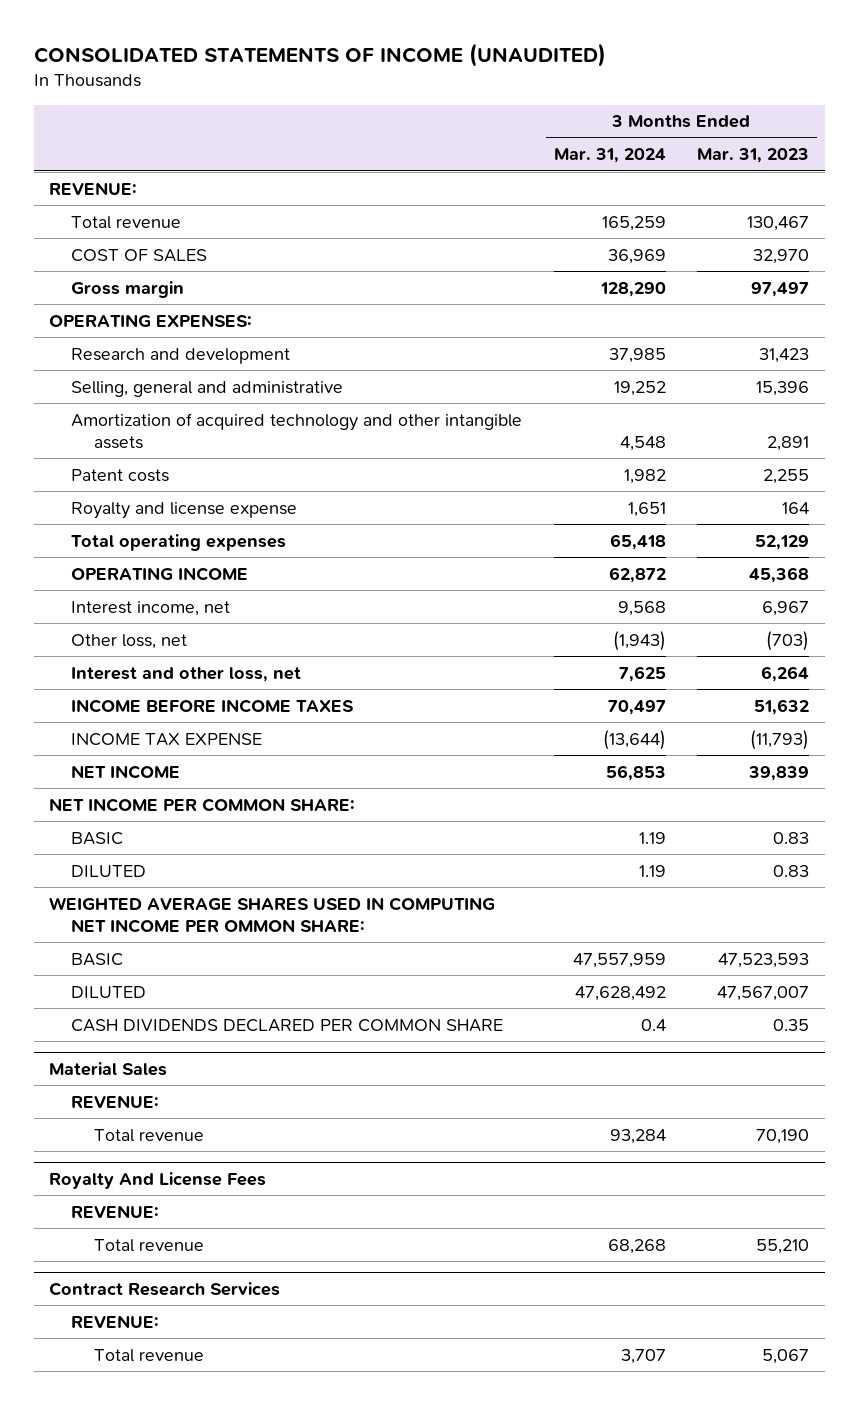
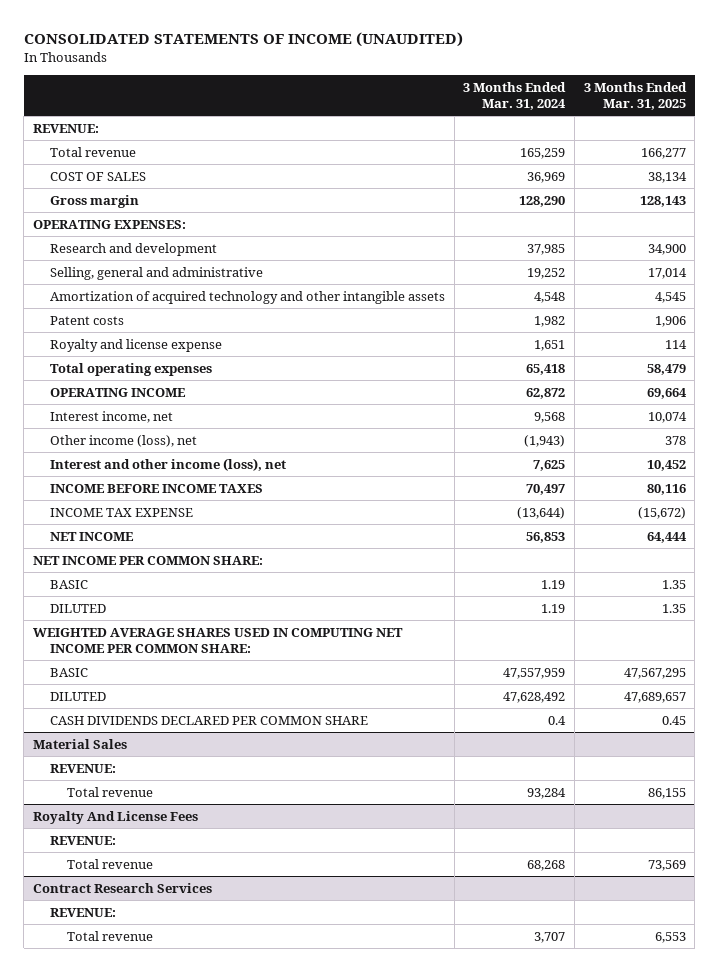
[697,148,810,164] Mar. 31, 2023 -> none
none -> [583,81,687,111] 3 Months Ended Mar. 31, 2025
[71,633,188,649] Other loss, net -> [49,434,197,447] Other income (loss), net
[71,666,302,682] Interest and other loss, net -> [49,457,286,471] Interest and other income (loss), net
[49,896,496,934] WEIGHTED AVERAGE SHARES USED IN COMPUTING NET INCOME PER OMMON SHARE: -> [33,627,404,654] WEIGHTED AVERAGE SHARES USED IN COMPUTING NET INCOME PER COMMON SHARE:

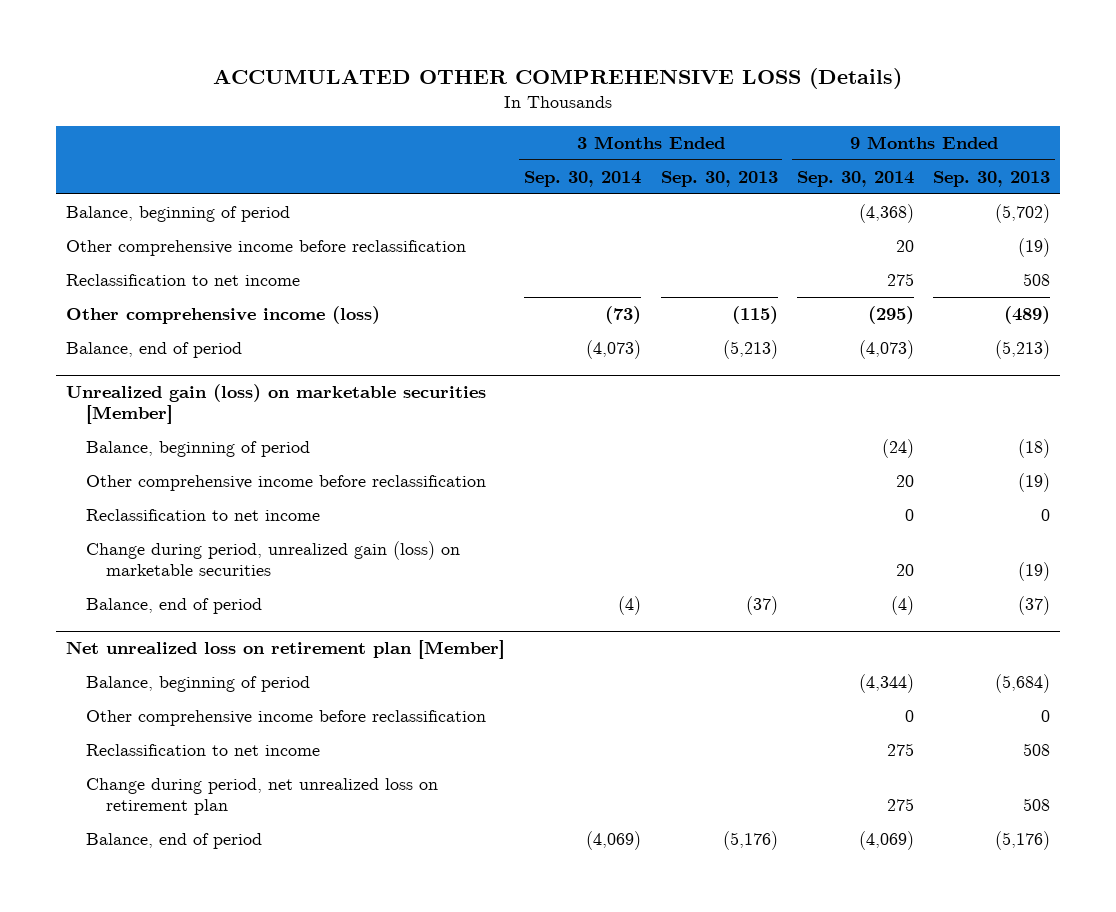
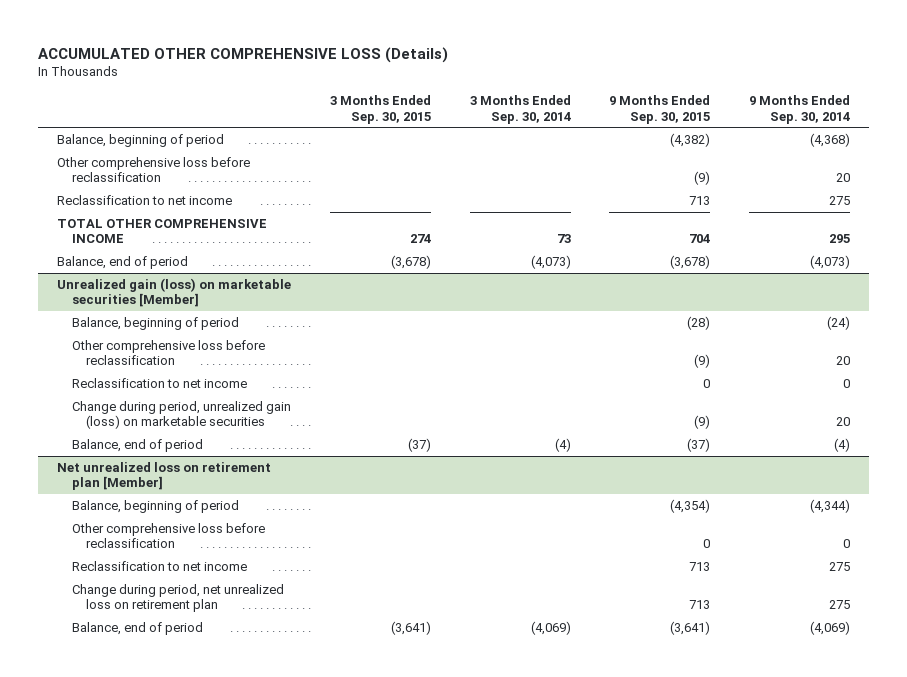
[660,170,778,187] Sep. 30, 2013 -> none
[933,170,1051,187] Sep. 30, 2013 -> none
none -> [329,95,431,124] 3 Months Ended Sep. 30, 2015
none -> [609,95,711,124] 9 Months Ended Sep. 30, 2015
[65,240,466,257] Other comprehensive income before reclassification -> [57,156,251,183] Other comprehensive loss before reclassification
[65,306,380,325] Other comprehensive income (loss) -> [57,218,268,244] TOTAL OTHER COMPREHENSIVE INCOME
[605,306,642,325] (73) -> [556,234,571,244] 73
[867,306,914,325] (295) -> [828,234,850,244] 295
[86,475,487,492] Other comprehensive income before reclassification -> [71,339,265,366] Other comprehensive loss before reclassification
[86,710,487,727] Other comprehensive income before reclassification -> [71,522,265,549] Other comprehensive loss before reclassification

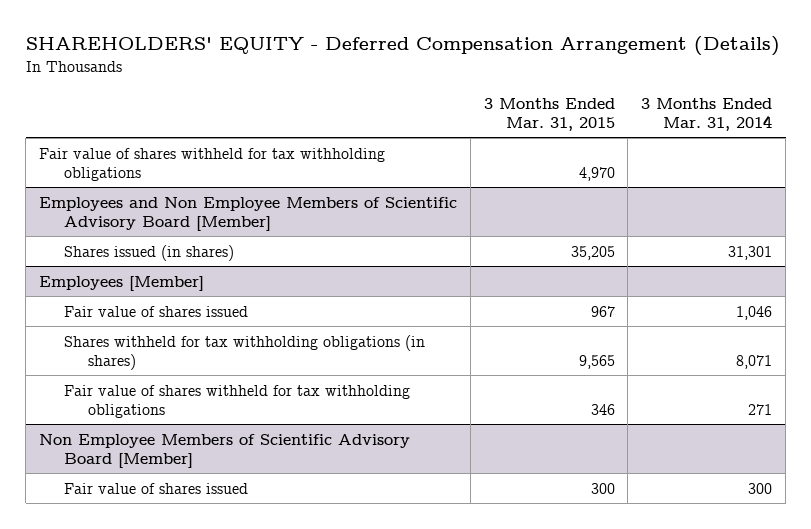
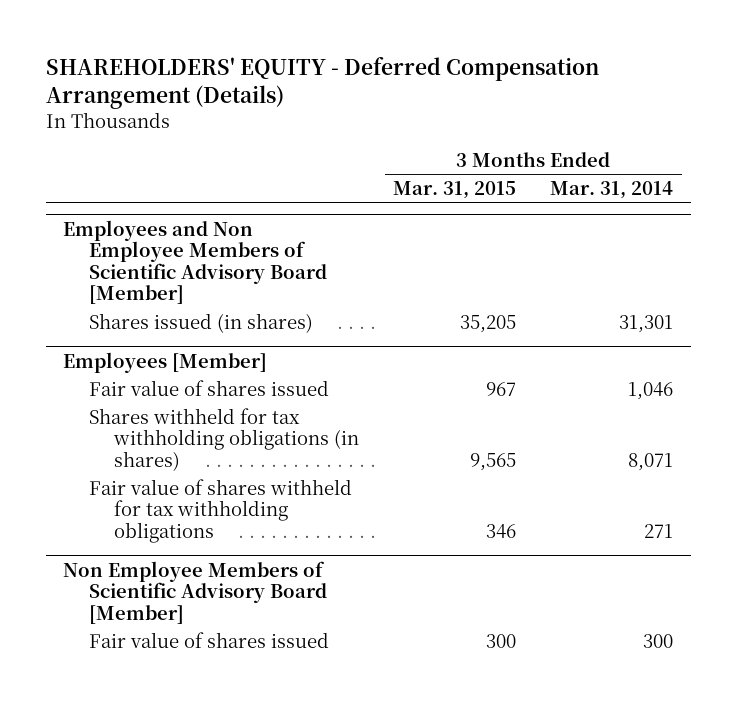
[38,147,385,181] Fair value of shares withheld for tax withholding obligations -> none

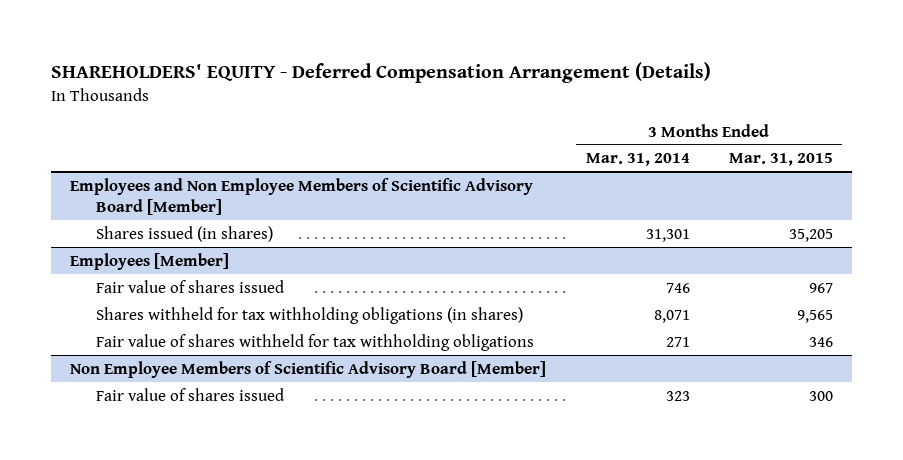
[628,381,674,400] 1,046 -> [665,282,690,293] 746
[643,633,674,648] 300 -> [665,390,690,401] 323

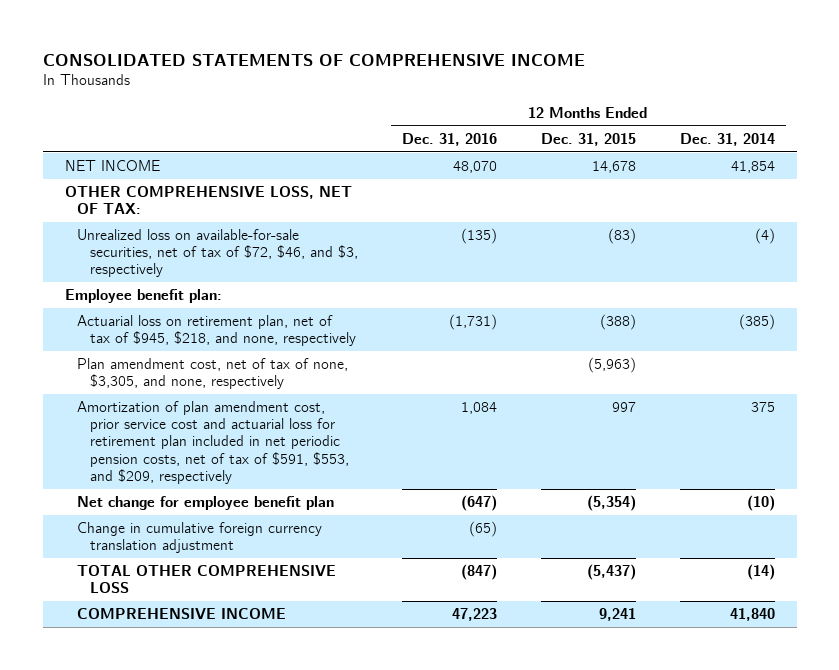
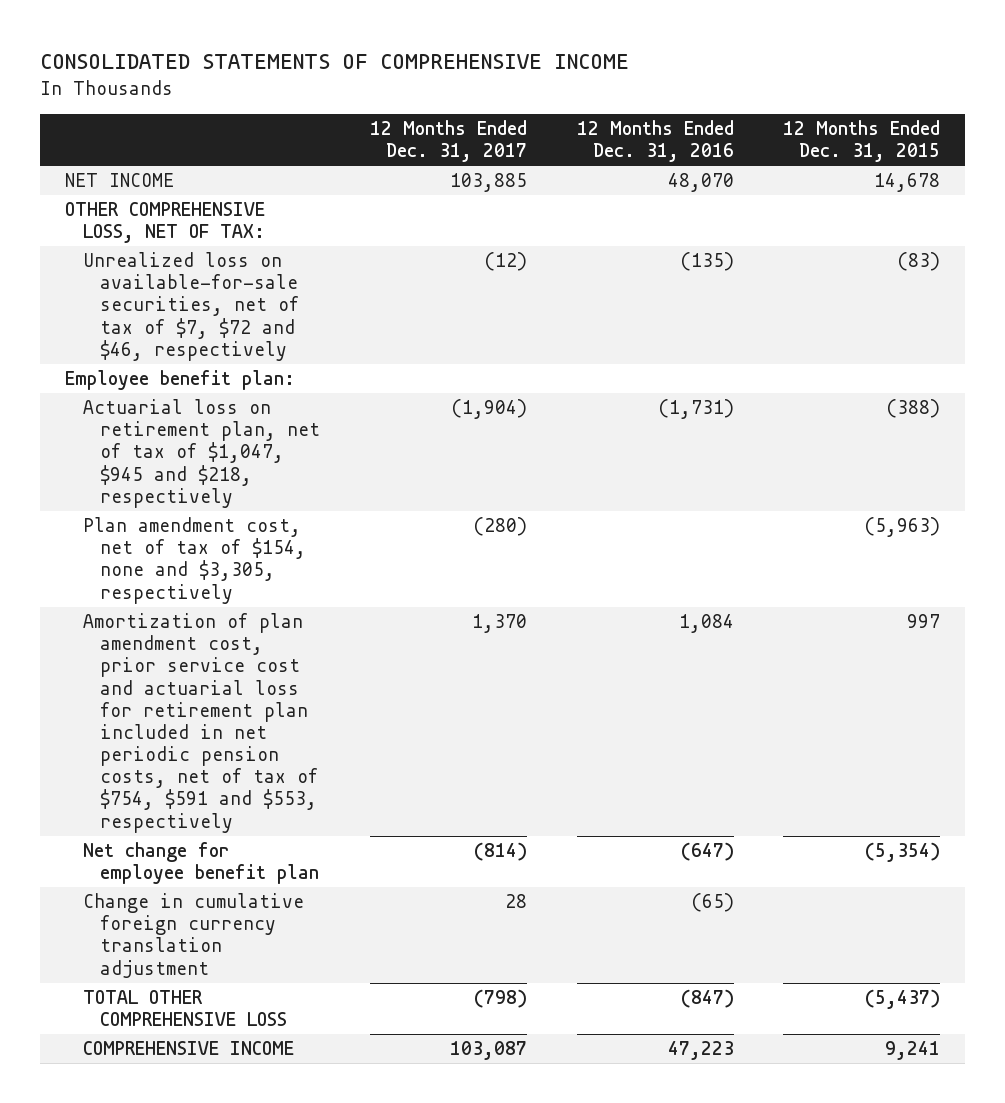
[679,132,775,146] Dec. 31, 2014 -> none
none -> [369,119,527,162] 12 Months Ended Dec. 31, 2017
[77,228,359,278] Unrealized loss on available-for-sale securities, net of tax of $72, $46, and $3, respectively -> [82,252,300,361] Unrealized loss on available-for-sale securities, net of tax of $7, $72 and $46, respectively
[77,314,357,347] Actuarial loss on retirement plan, net of tax of $945, $218, and none, respectively -> [82,399,321,508] Actuarial loss on retirement plan, net of tax of $1,047, $945 and $218, respectively
[77,357,349,390] Plan amendment cost, net of tax of none, $3,305, and none, respectively -> [82,517,307,604] Plan amendment cost, net of tax of $154, none and $3,305, respectively
[77,400,350,484] Amortization of plan amendment cost, prior service cost and actuarial loss for retirement plan included in net periodic pension costs, net of tax of $591, $553, and $209, respectively -> [82,613,319,833] Amortization of plan amendment cost, prior service cost and actuarial loss for retirement plan included in net periodic pension costs, net of tax of $754, $591 and $553, respectively

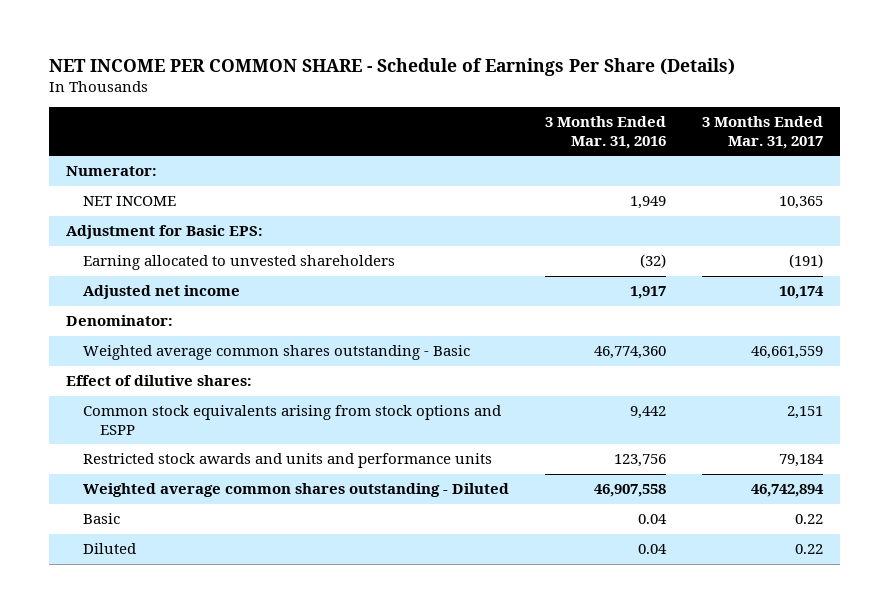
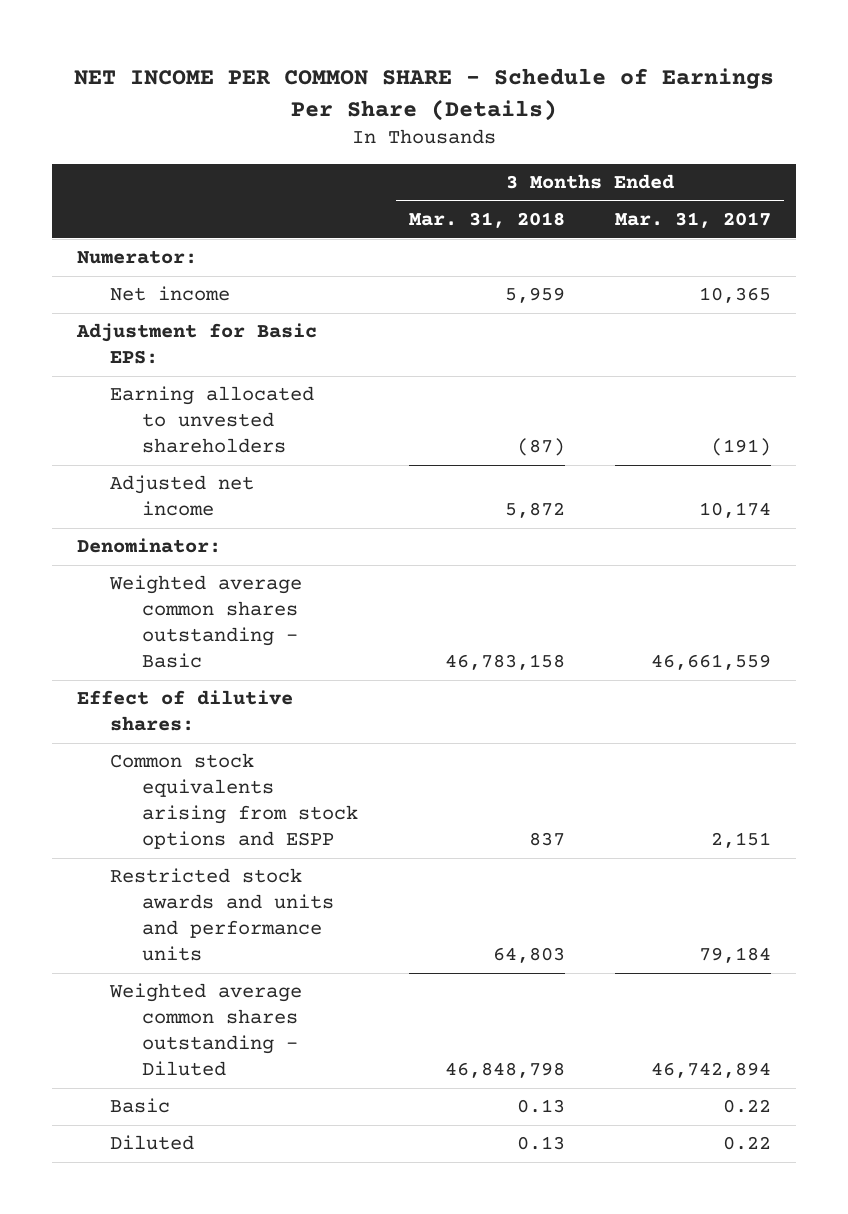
[544,116,666,150] 3 Months Ended Mar. 31, 2016 -> none
none -> [408,212,565,229] Mar. 31, 2018
[83,196,177,207] NET INCOME -> [109,286,230,302] Net income

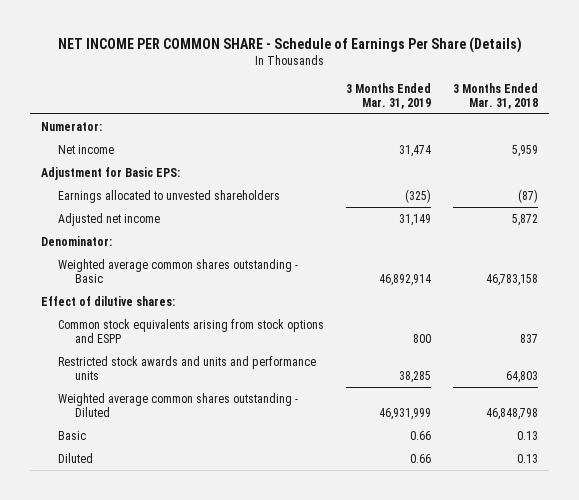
[615,212,772,229] Mar. 31, 2017 -> none
none -> [346,82,432,109] 3 Months Ended Mar. 31, 2019
[109,386,314,454] Earning allocated to unvested shareholders -> [58,189,281,203] Earnings allocated to unvested shareholders

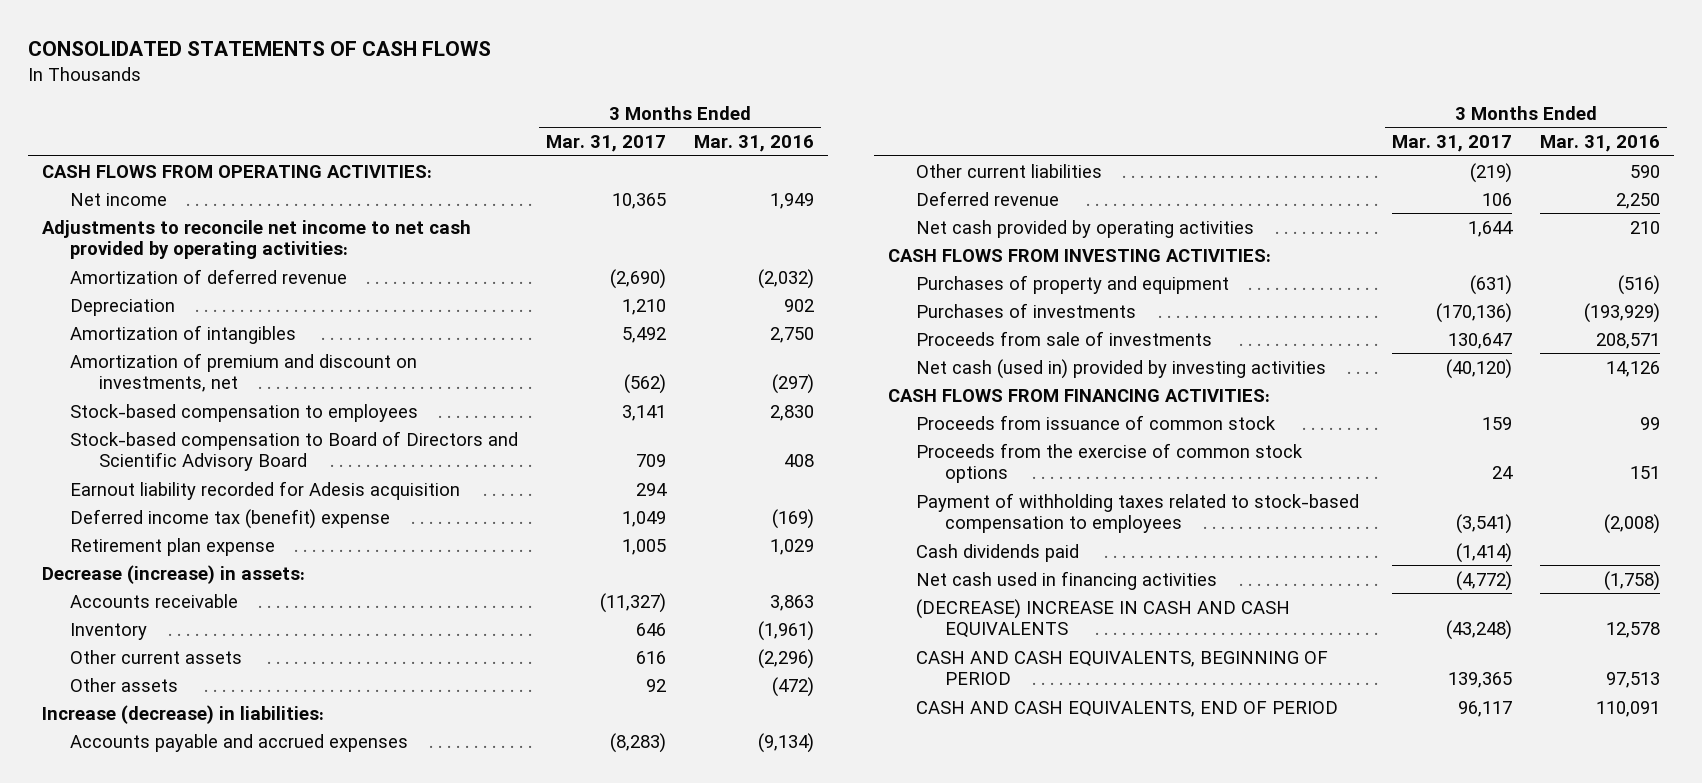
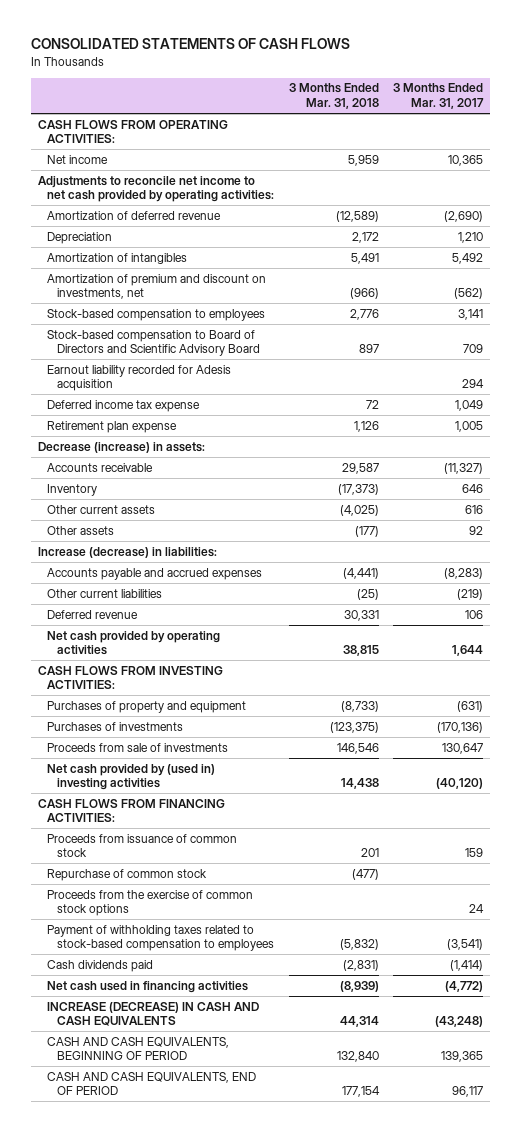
[693,135,814,153] Mar. 31, 2016 -> none
none -> [288,83,379,110] 3 Months Ended Mar. 31, 2018
[70,508,391,529] Deferred income tax (benefit) expense -> [47,399,201,412] Deferred income tax expense
[916,358,1327,379] Net cash (used in) provided by investing activities -> [47,763,216,791] Net cash provided by (used in) investing activities
none -> [47,868,208,881] Repurchase of common stock
[916,598,1291,639] (DECREASE) INCREASE IN CASH AND CASH EQUIVALENTS -> [47,1001,260,1027] INCREASE (DECREASE) IN CASH AND CASH EQUIVALENTS

